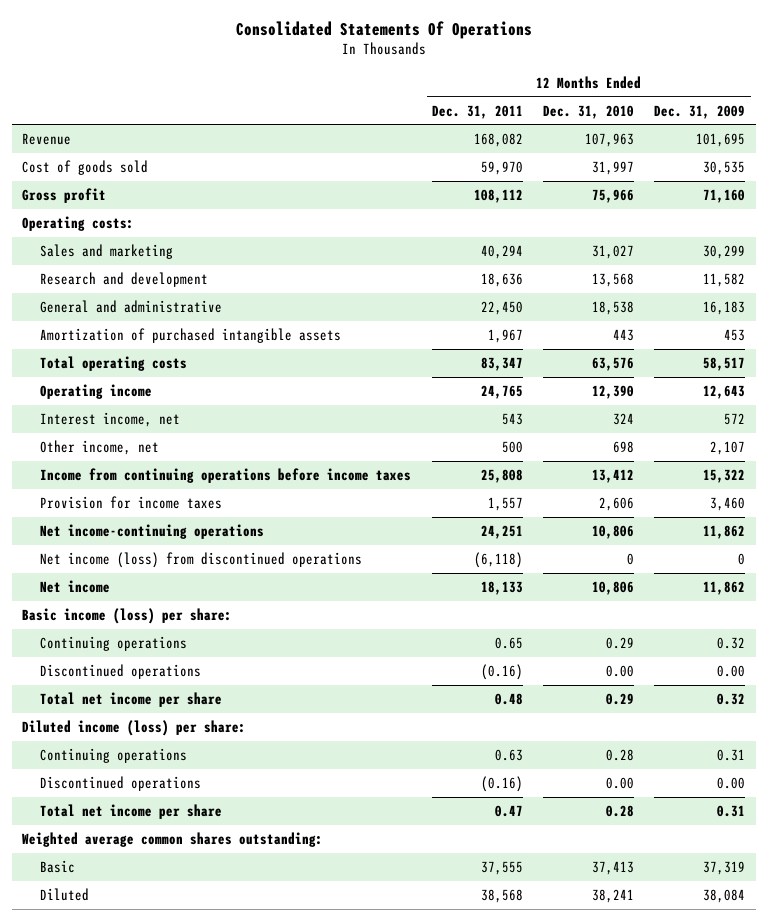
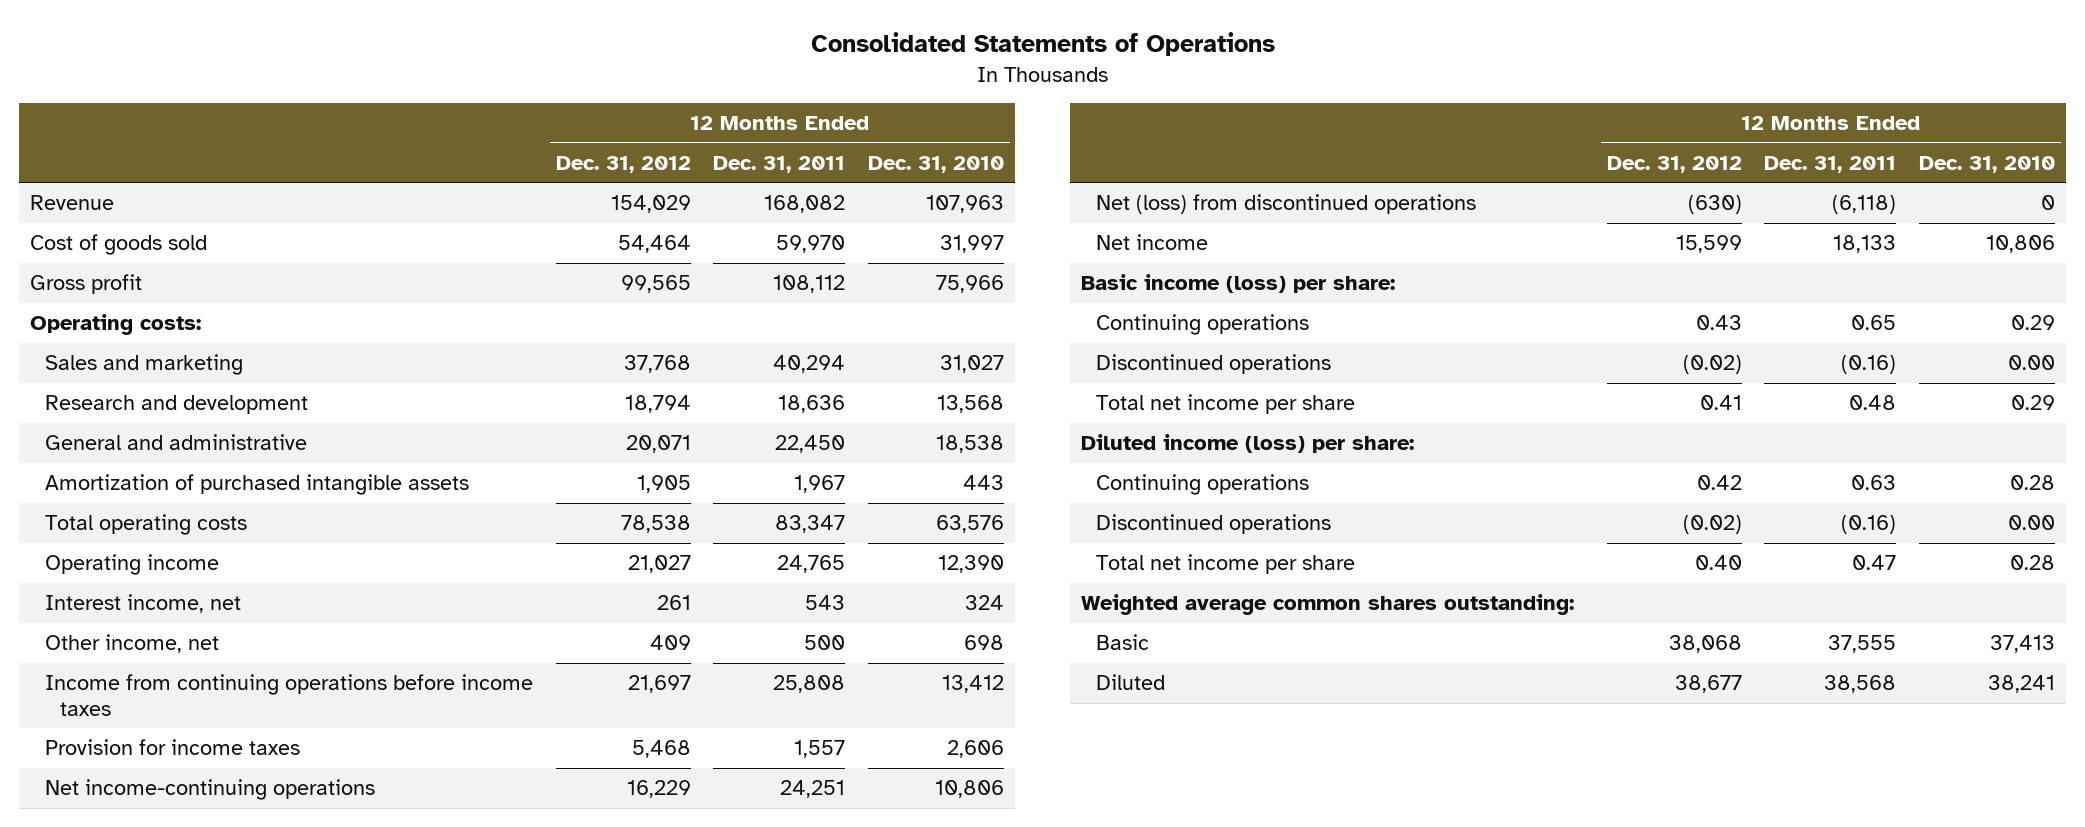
[235,20,532,39] Consolidated Statements Of Operations -> [810,32,1275,57] Consolidated Statements of Operations
[654,104,746,119] Dec. 31, 2009 -> none
none -> [555,155,691,173] Dec. 31, 2012
[40,551,363,568] Net income (loss) from discontinued operations -> [1096,194,1477,215] Net (loss) from discontinued operations

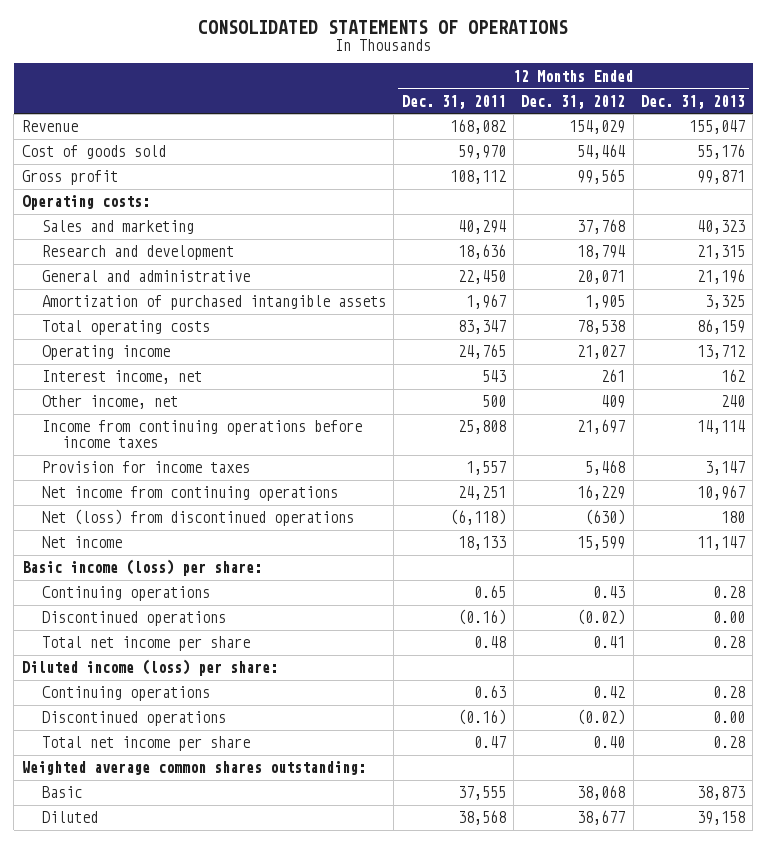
[810,32,1275,57] Consolidated Statements of Operations -> [198,19,569,34] CONSOLIDATED STATEMENTS OF OPERATIONS
[868,155,1005,173] Dec. 31, 2010 -> none
none -> [641,94,746,109] Dec. 31, 2013
[45,779,376,801] Net income-continuing operations -> [41,486,338,502] Net income from continuing operations

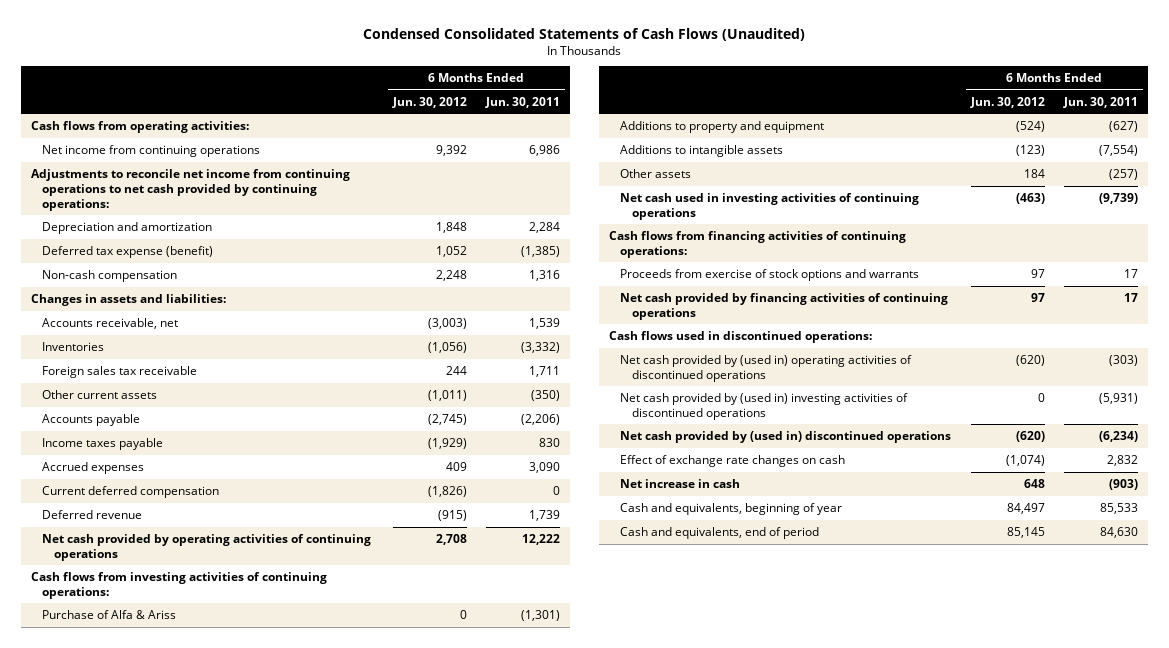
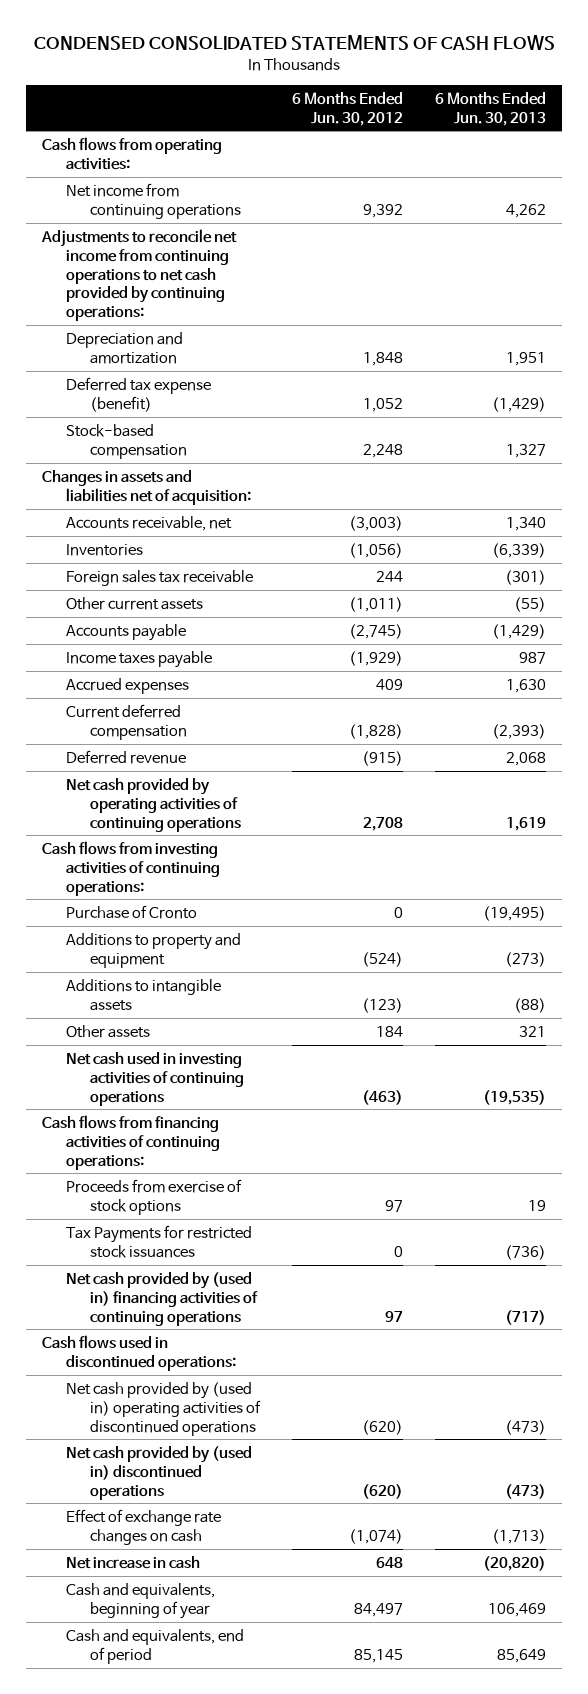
[363,27,806,41] Condensed Consolidated Statements of Cash Flows (Unaudited) -> [33,35,555,51] CONDENSED CONSOLIDATED STATEMENTS OF CASH FLOWS
[485,96,561,108] Jun. 30, 2011 -> none
none -> [435,91,547,126] 6 Months Ended Jun. 30, 2013
[42,269,178,282] Non-cash compensation -> [65,423,187,459] Stock-based compensation
[30,293,226,306] Changes in assets and liabilities: -> [41,469,251,505] Changes in assets and liabilities net of acquisition:
[427,485,467,497] (1,826) -> [348,723,403,739] (1,828)
[42,609,177,619] Purchase of Alfa & Ariss -> [65,904,197,919] Purchase of Cronto
[620,268,920,281] Proceeds from exercise of stock options and warrants -> [65,1178,242,1215] Proceeds from exercise of stock options
none -> [65,1224,252,1258] Tax Payments for restricted stock issuances
[620,292,949,320] Net cash provided by financing activities of continuing operations -> [65,1271,258,1326] Net cash provided by (used in) financing activities of continuing operations
[620,392,909,420] Net cash provided by (used in) investing activities of discontinued operations -> none

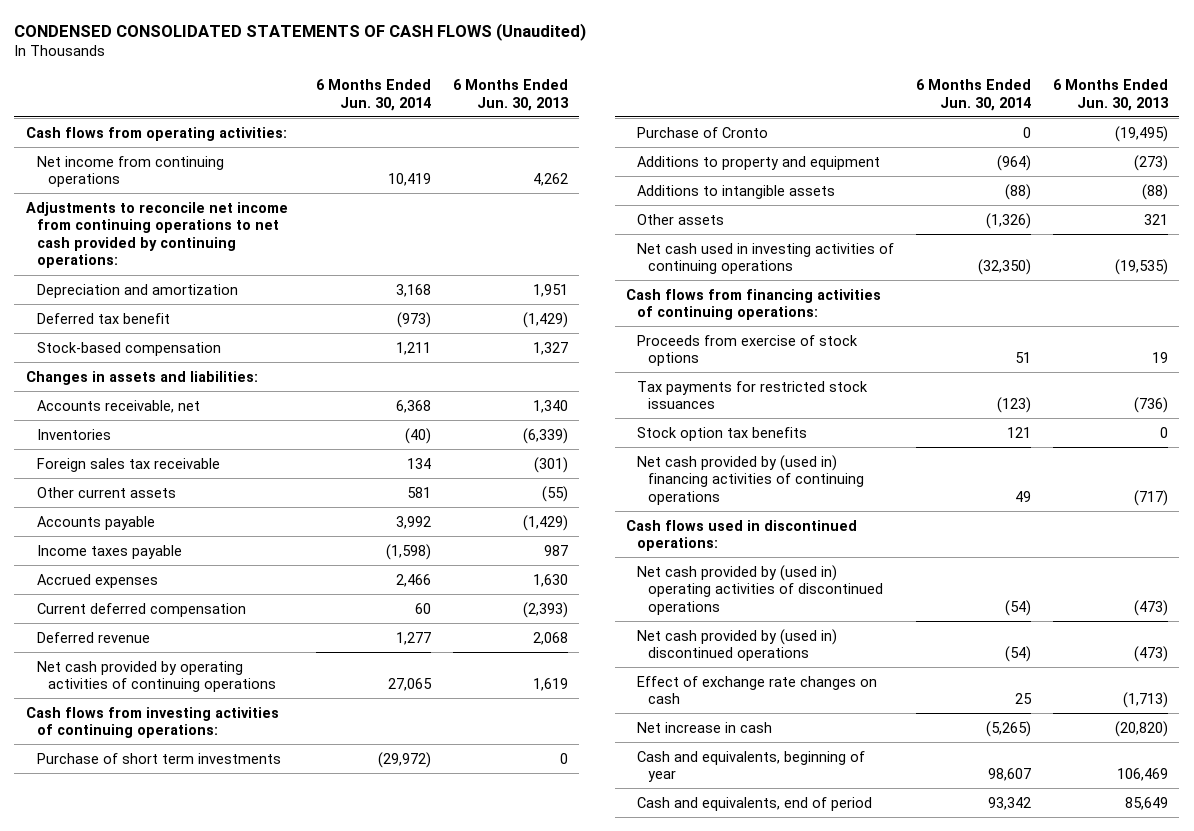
[33,35,555,51] CONDENSED CONSOLIDATED STATEMENTS OF CASH FLOWS -> [14,22,587,41] CONDENSED CONSOLIDATED STATEMENTS OF CASH FLOWS (Unaudited)
[291,91,403,126] 6 Months Ended Jun. 30, 2012 -> none
none -> [315,78,431,111] 6 Months Ended Jun. 30, 2014
[65,376,211,412] Deferred tax expense (benefit) -> [36,312,170,324] Deferred tax benefit
[41,469,251,505] Changes in assets and liabilities net of acquisition: -> [25,370,258,385] Changes in assets and liabilities:
none -> [36,752,281,764] Purchase of short term investments
[65,1224,252,1258] Tax Payments for restricted stock issuances -> [637,380,869,410] Tax payments for restricted stock issuances
none -> [637,426,808,441] Stock option tax benefits

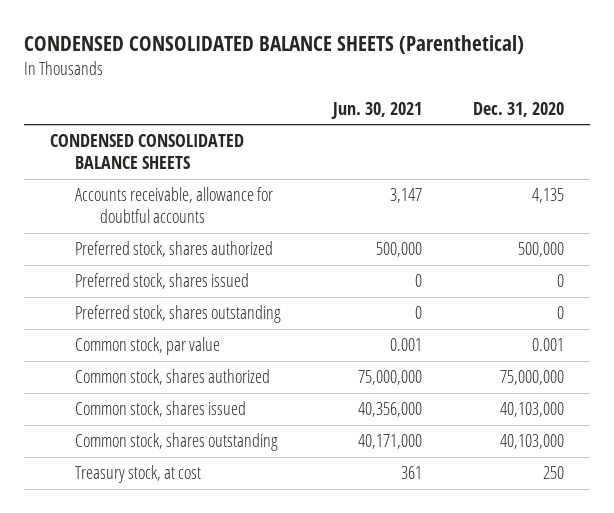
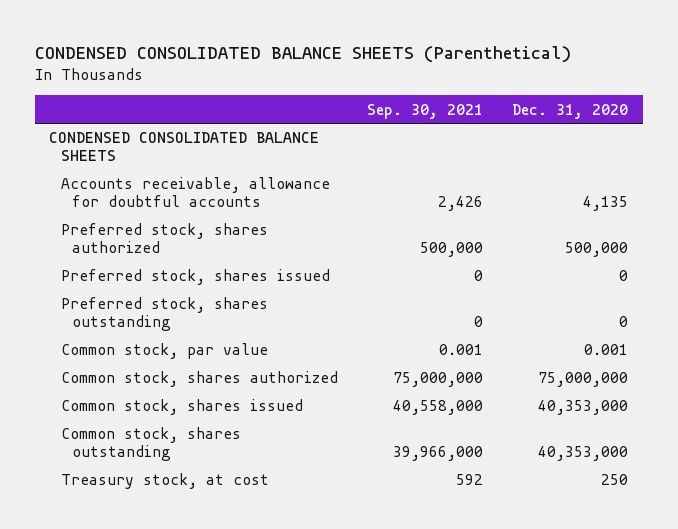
[330,101,422,119] Jun. 30, 2021 -> none
none -> [366,103,483,119] Sep. 30, 2021
[500,402,565,418] 40,103,000 -> [538,400,629,416] 40,353,000
[500,434,565,450] 40,103,000 -> [538,446,629,462] 40,353,000

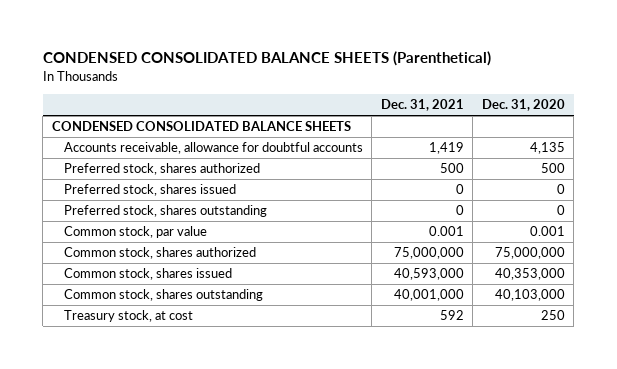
[366,103,483,119] Sep. 30, 2021 -> none
none -> [380,99,464,112] Dec. 31, 2021
[565,242,629,258] 500,000 -> [540,163,565,174] 500
[538,446,629,462] 40,353,000 -> [494,289,565,302] 40,103,000

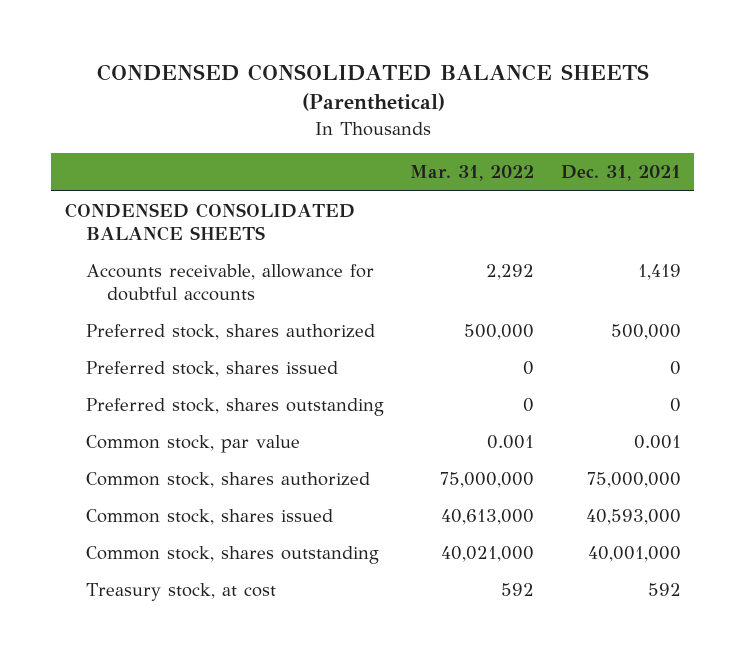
[481,99,565,112] Dec. 31, 2020 -> none
none -> [410,165,535,182] Mar. 31, 2022
[439,163,464,174] 500 -> [610,324,681,341] 500,000

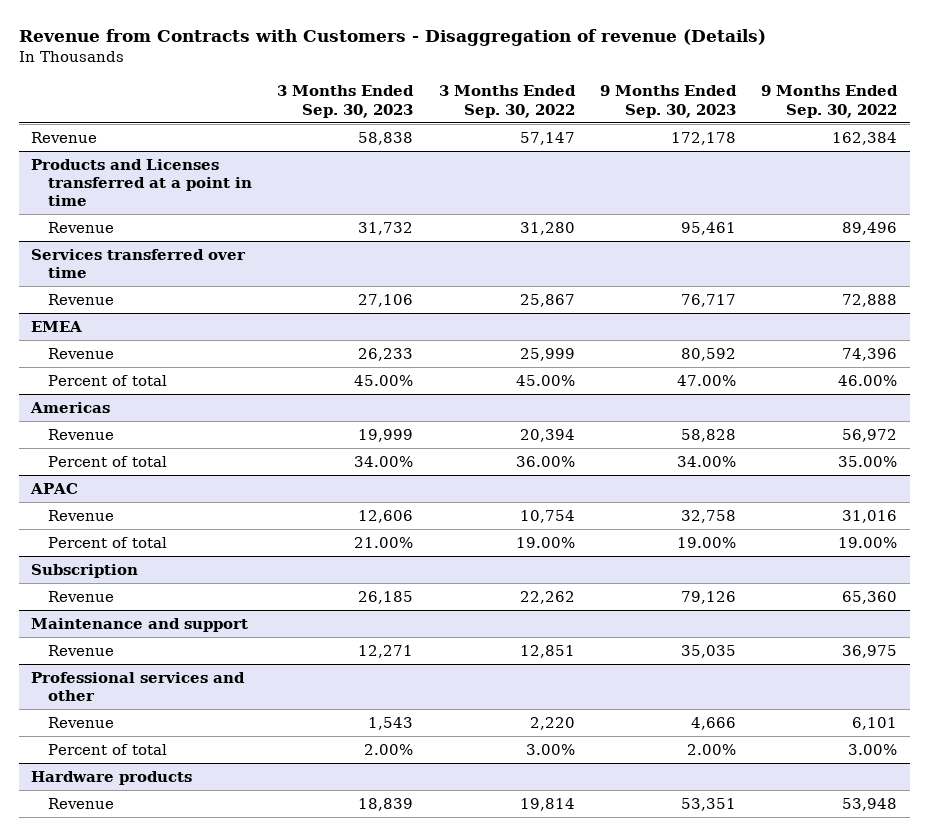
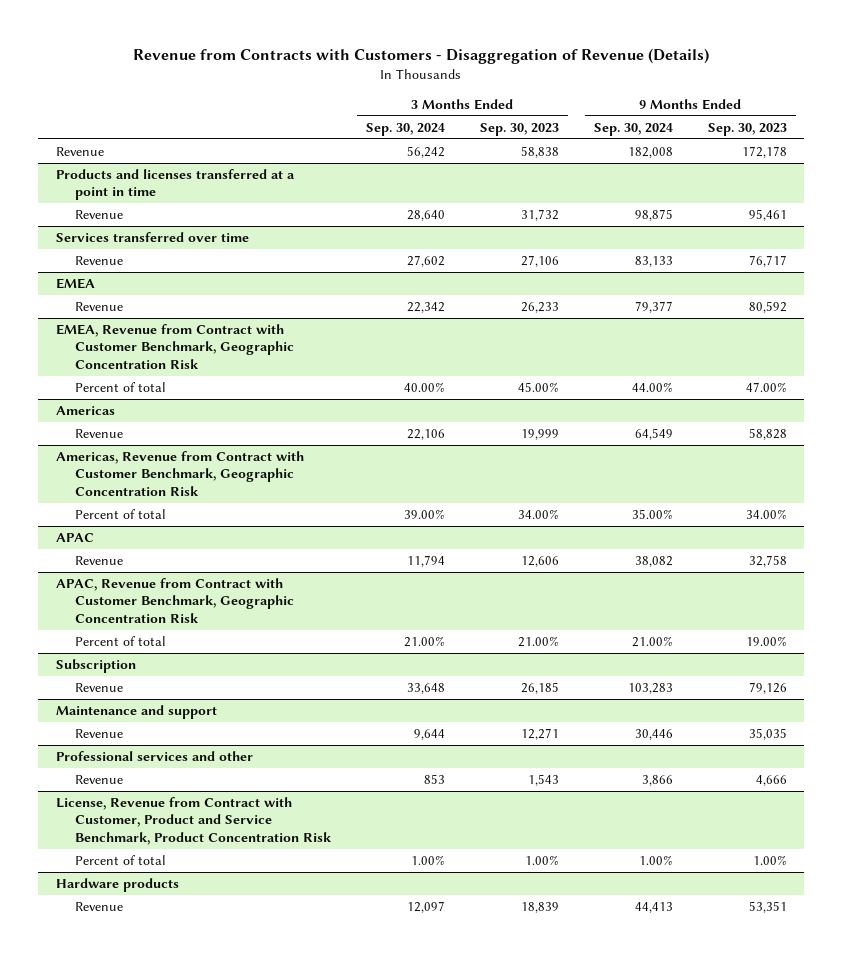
[18,29,766,47] Revenue from Contracts with Customers - Disaggregation of revenue (Details) -> [133,48,710,65] Revenue from Contracts with Customers - Disaggregation of Revenue (Details)
[438,85,576,118] 3 Months Ended Sep. 30, 2022 -> none
[761,85,899,118] 9 Months Ended Sep. 30, 2022 -> none
none -> [365,122,445,136] Sep. 30, 2024
none -> [593,122,673,136] Sep. 30, 2024
[31,159,253,207] Products and Licenses transferred at a point in time -> [55,168,295,201] Products and licenses transferred at a point in time
none -> [55,323,295,369] EMEA, Revenue from Contract with Customer Benchmark, Geographic Concentration Risk
none -> [55,450,304,496] Americas, Revenue from Contract with Customer Benchmark, Geographic Concentration Risk
none -> [55,577,295,623] APAC, Revenue from Contract with Customer Benchmark, Geographic Concentration Risk
none -> [55,796,333,845] License, Revenue from Contract with Customer, Product and Service Benchmark, Product Concentration Risk
[364,744,414,756] 2.00% -> [524,854,559,865] 1.00%
[686,744,736,756] 2.00% -> [752,854,787,865] 1.00%

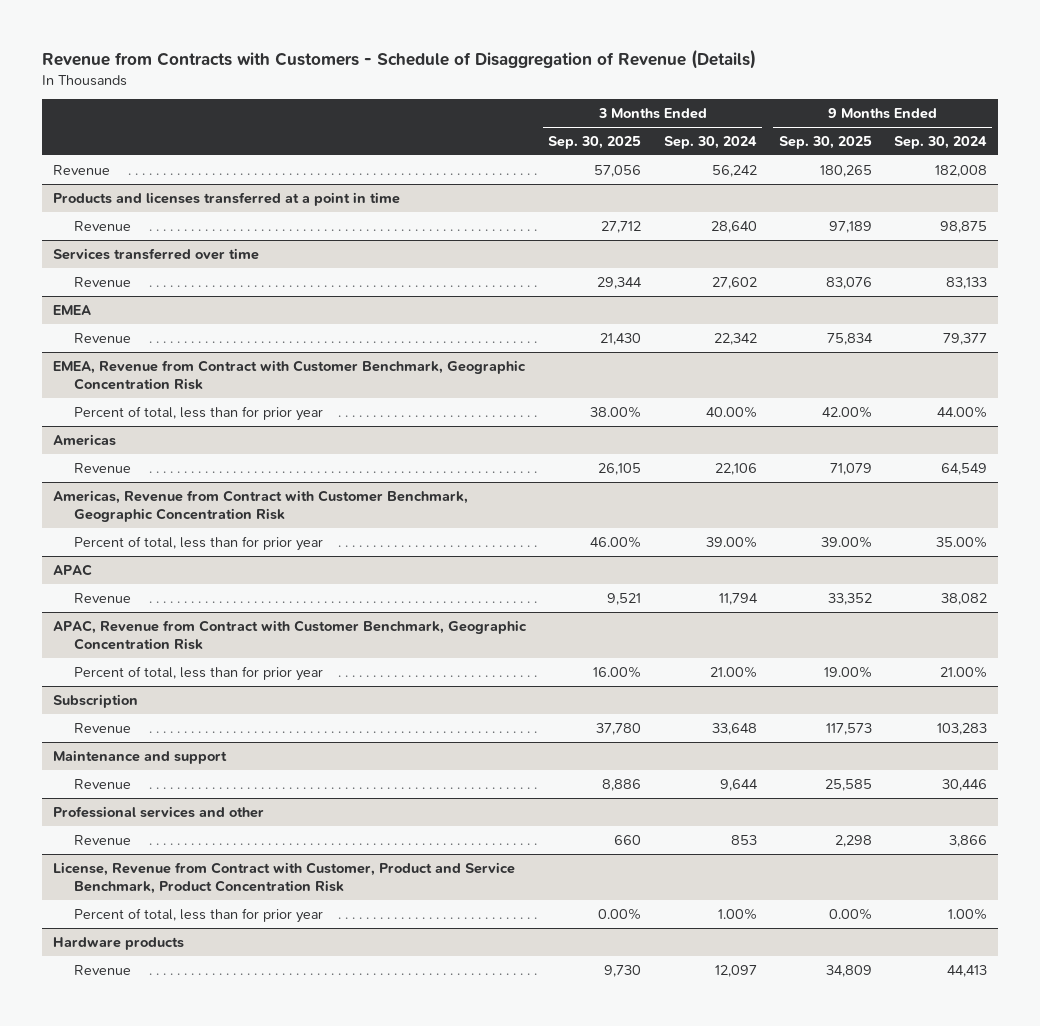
[133,48,710,65] Revenue from Contracts with Customers - Disaggregation of Revenue (Details) -> [42,49,757,70] Revenue from Contracts with Customers - Schedule of Disaggregation of Revenue (Details)
[479,122,559,136] Sep. 30, 2023 -> none
[707,122,787,136] Sep. 30, 2023 -> none
none -> [548,135,642,149] Sep. 30, 2025
none -> [778,135,872,149] Sep. 30, 2025
[75,381,167,392] Percent of total -> [73,405,323,421] Percent of total, less than for prior year
[75,508,167,519] Percent of total -> [73,535,323,551] Percent of total, less than for prior year
[75,635,167,646] Percent of total -> [73,665,323,681] Percent of total, less than for prior year
[75,854,167,865] Percent of total -> [73,907,323,923] Percent of total, less than for prior year

